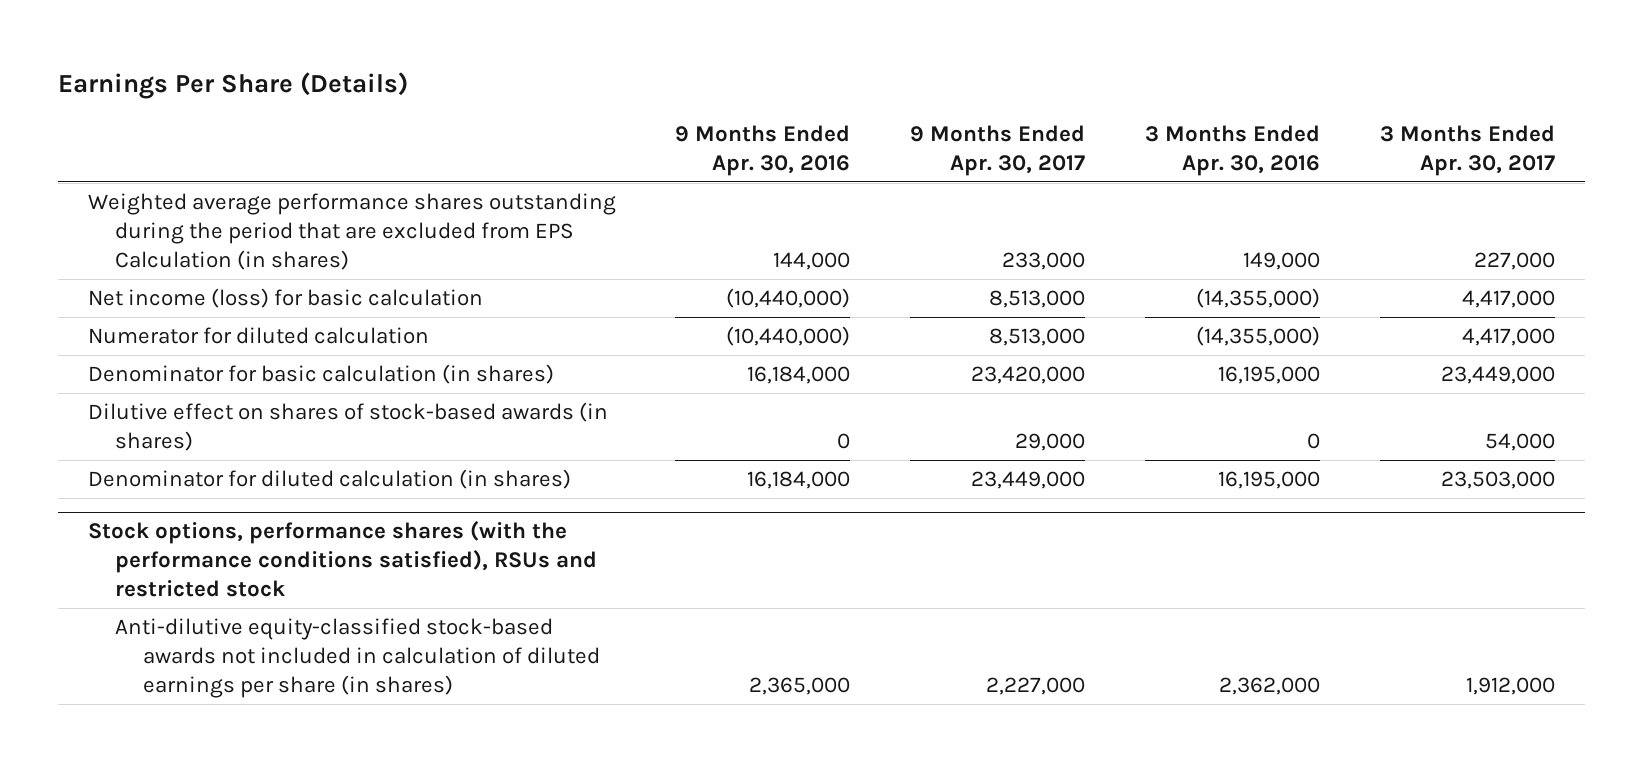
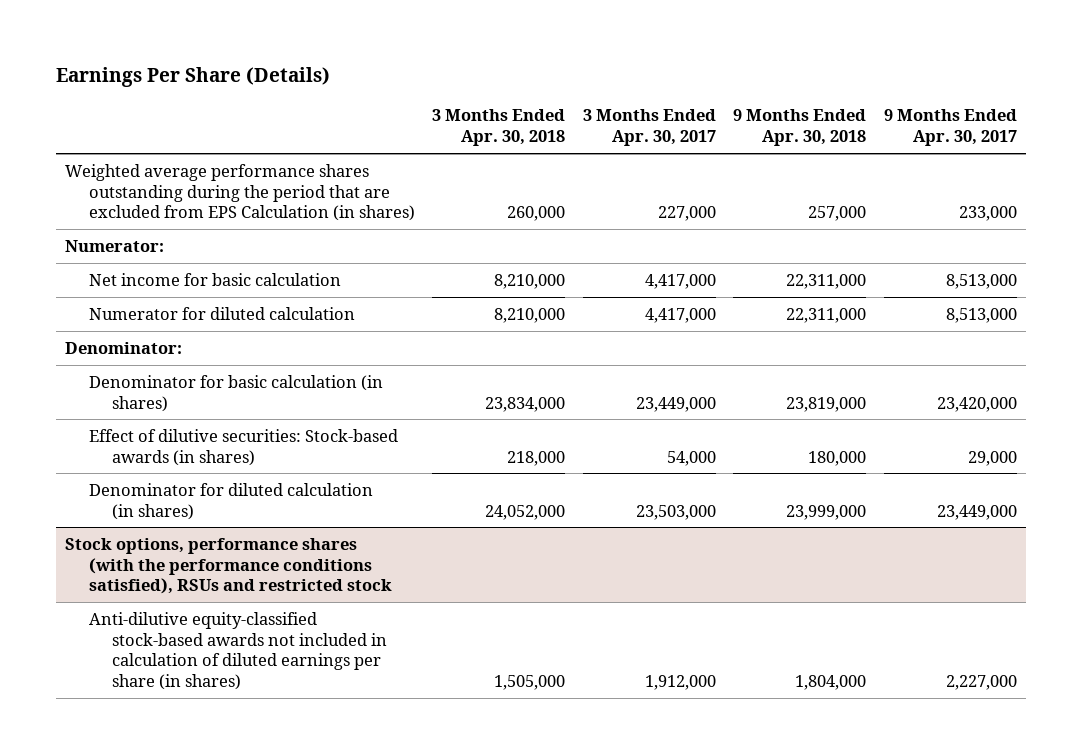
[675,124,851,176] 9 Months Ended Apr. 30, 2016 -> none
[1145,124,1321,176] 3 Months Ended Apr. 30, 2016 -> none
none -> [432,109,566,147] 3 Months Ended Apr. 30, 2018
none -> [733,109,867,147] 9 Months Ended Apr. 30, 2018
none -> [65,239,165,252] Numerator:
[87,288,483,309] Net income (loss) for basic calculation -> [88,272,341,286] Net income for basic calculation
none -> [65,341,183,354] Denominator:
[87,402,608,451] Dilutive effect on shares of stock-based awards (in shares) -> [88,428,398,466] Effect of dilutive securities: Stock-based awards (in shares)

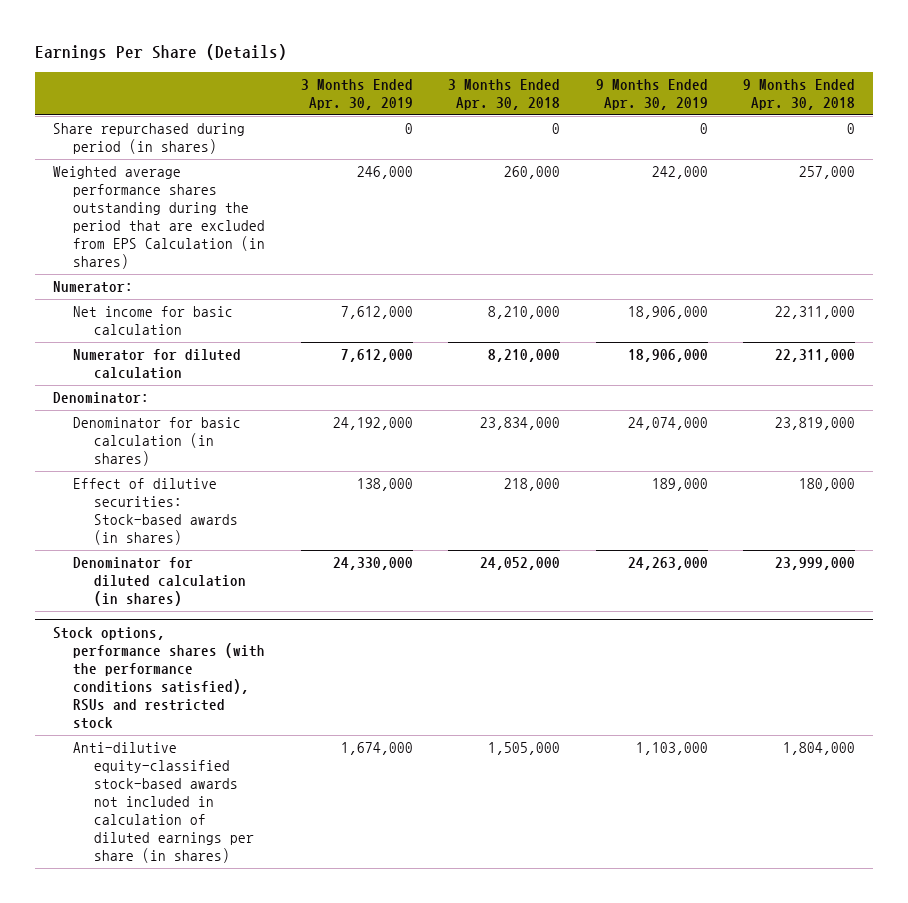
[582,109,716,147] 3 Months Ended Apr. 30, 2017 -> none
[884,109,1018,147] 9 Months Ended Apr. 30, 2017 -> none
none -> [300,78,413,110] 3 Months Ended Apr. 30, 2019
none -> [595,78,708,110] 9 Months Ended Apr. 30, 2019
none -> [52,123,245,155] Share repurchased during period (in shares)

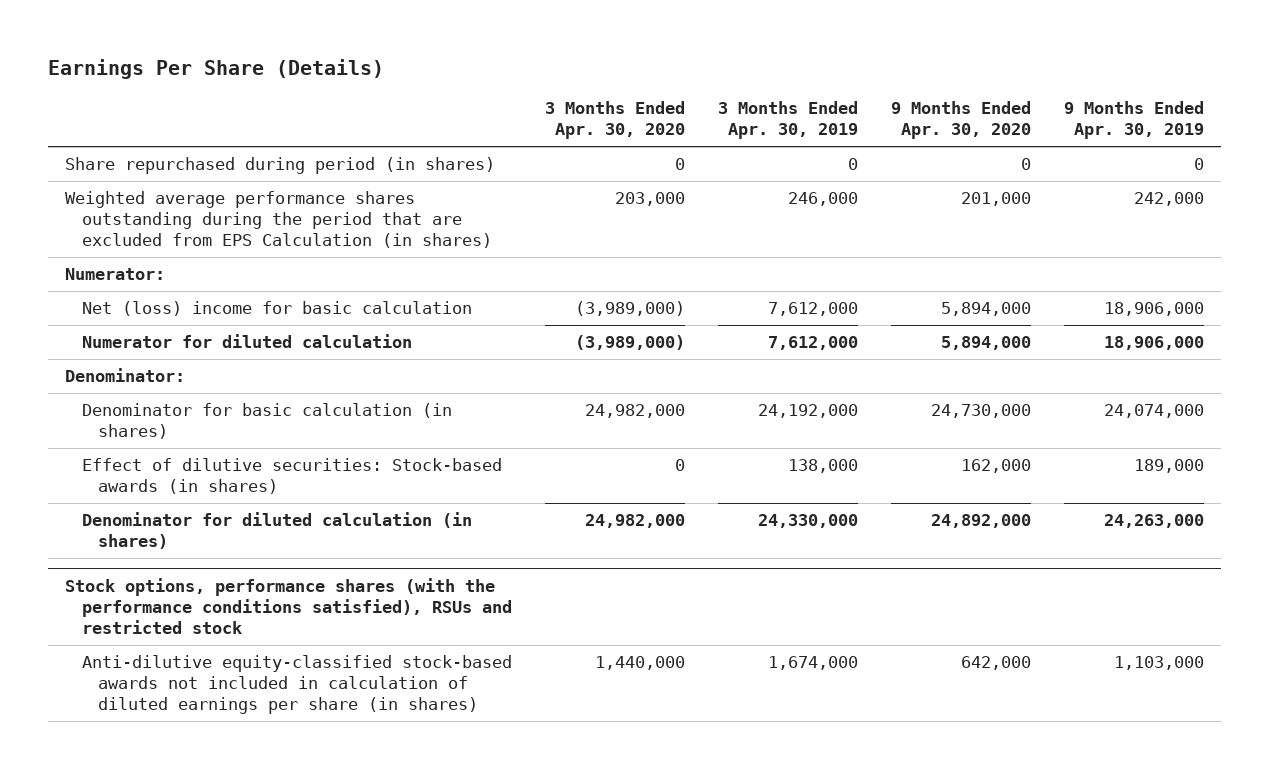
[448,78,561,110] 3 Months Ended Apr. 30, 2018 -> none
[743,78,856,110] 9 Months Ended Apr. 30, 2018 -> none
none -> [544,101,685,140] 3 Months Ended Apr. 30, 2020
none -> [890,101,1031,140] 9 Months Ended Apr. 30, 2020
[73,306,234,336] Net income for basic calculation -> [81,300,472,316] Net (loss) income for basic calculation

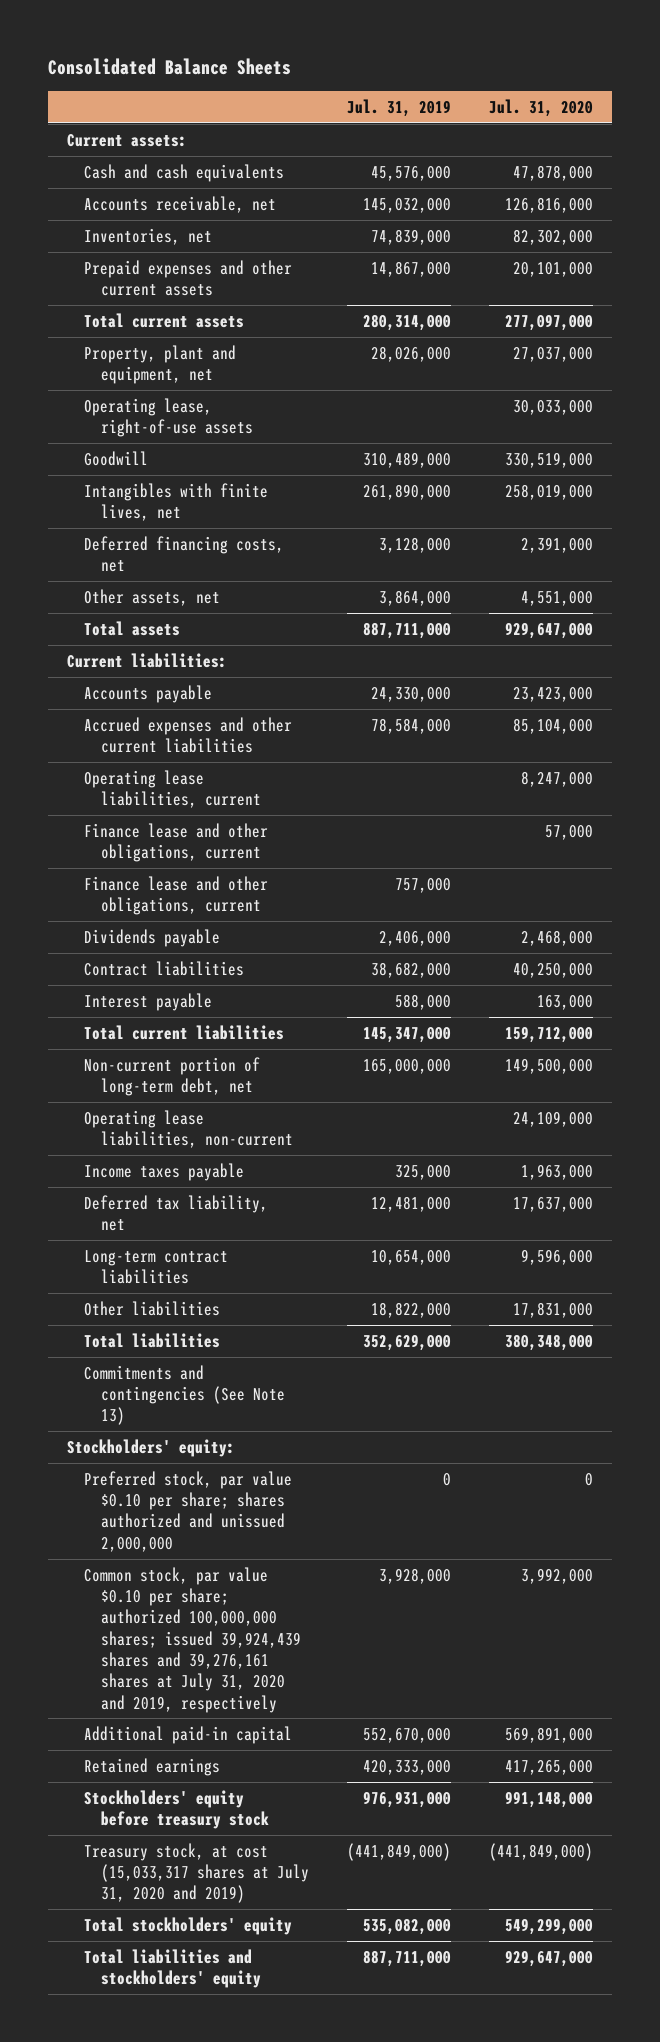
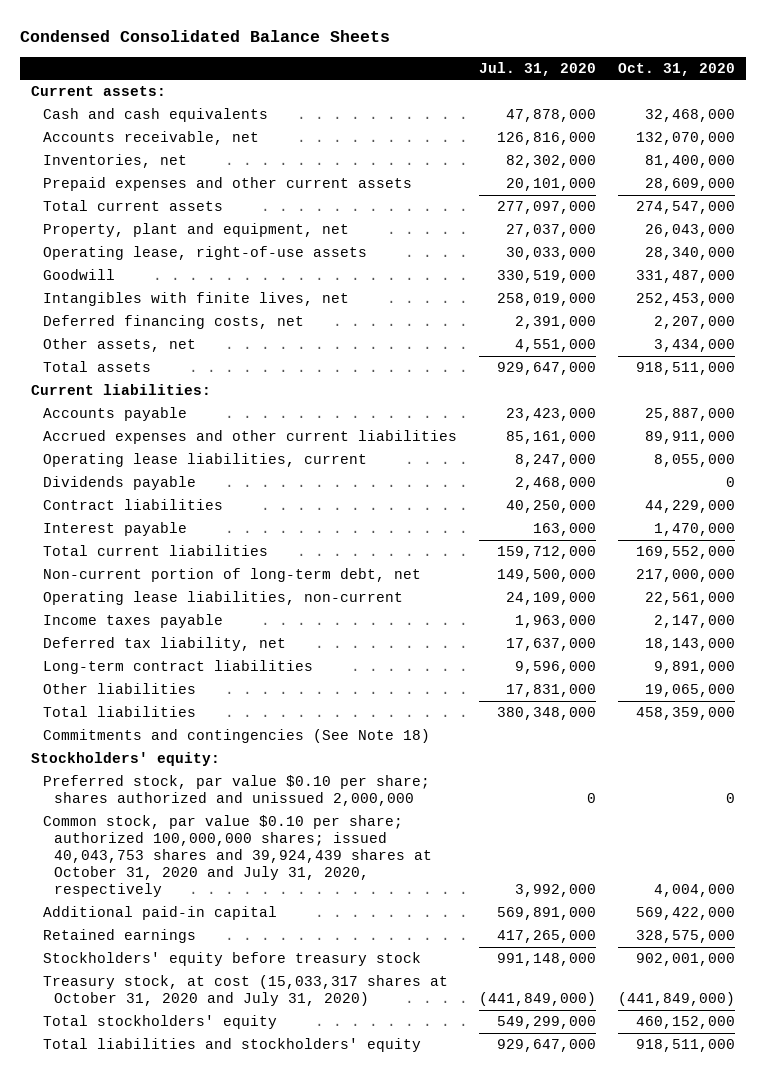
[48,58,292,76] Consolidated Balance Sheets -> [19,30,390,43] Condensed Consolidated Balance Sheets
[347,99,452,118] Jul. 31, 2019 -> none
none -> [618,62,736,76] Oct. 31, 2020
[512,717,593,734] 85,104,000 -> [505,431,596,445] 85,161,000
[84,822,269,863] Finance lease and other obligations, current -> none
[84,875,269,916] Finance lease and other obligations, current -> none
[84,1364,286,1426] Commitments and contingencies (See Note 13) -> [42,729,430,744] Commitments and contingencies (See Note 18)
[84,1566,302,1713] Common stock, par value $0.10 per share; authorized 100,000,000 shares; issued 39,924,439 shares and 39,276,161 shares at July 31, 2020 and 2019, respectively -> [42,815,433,898] Common stock, par value $0.10 per share; authorized 100,000,000 shares; issued 40,043,753 shares and 39,924,439 shares at October 31, 2020 and July 31, 2020, respectively
[84,1842,310,1904] Treasury stock, at cost (15,033,317 shares at July 31, 2020 and 2019) -> [42,975,448,1007] Treasury stock, at cost (15,033,317 shares at October 31, 2020 and July 31, 2020)

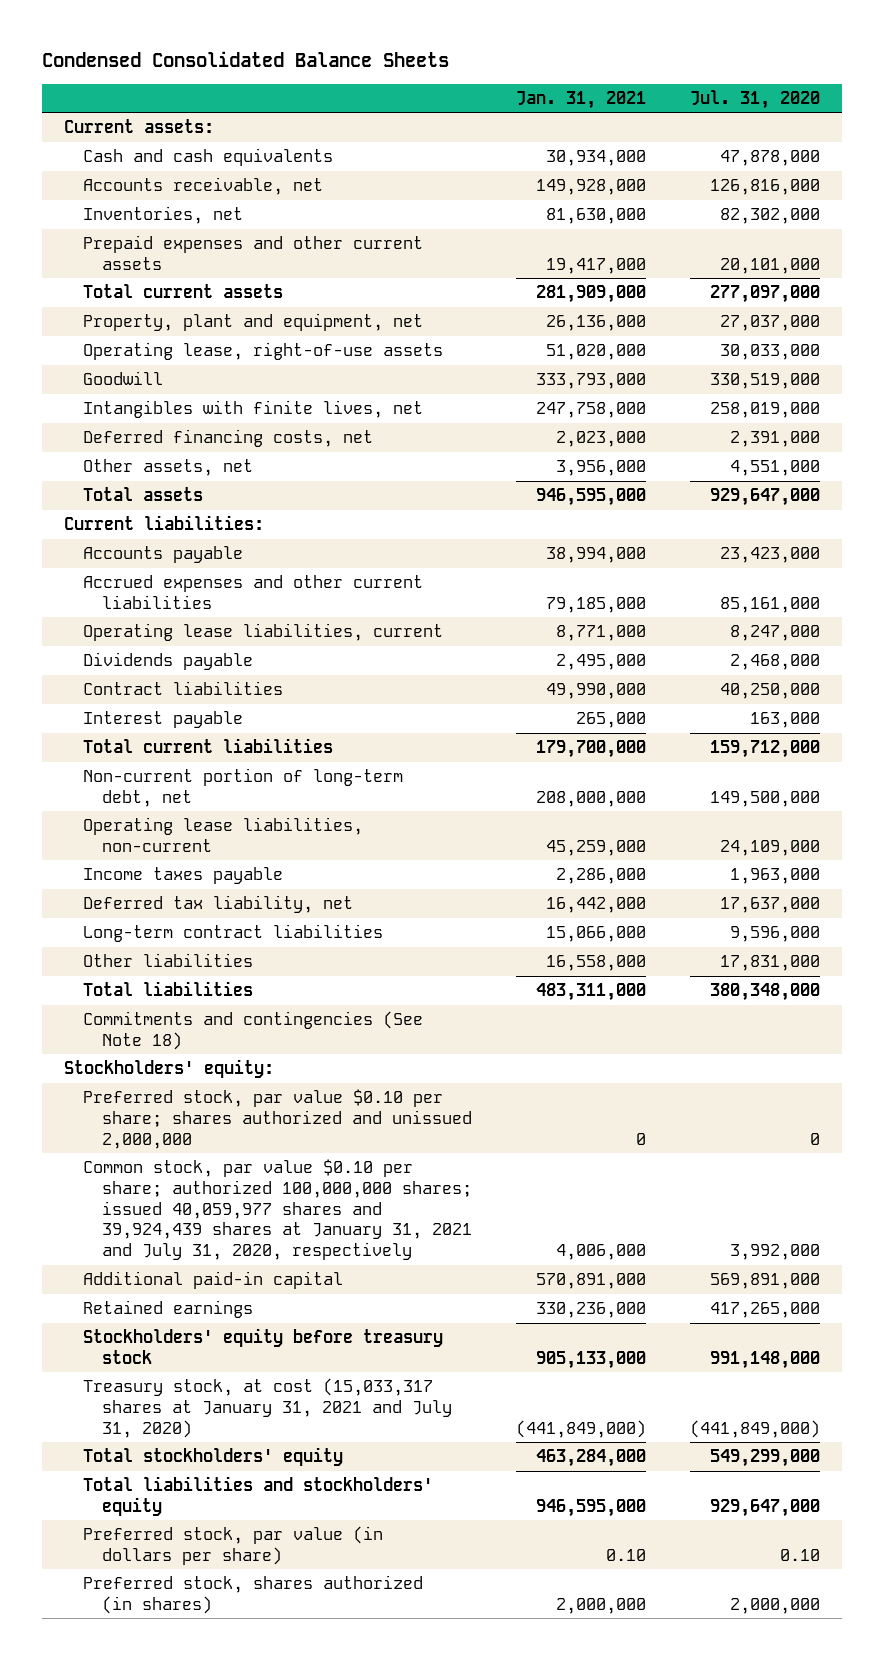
[618,62,736,76] Oct. 31, 2020 -> none
none -> [515,90,646,109] Jan. 31, 2021
[42,815,433,898] Common stock, par value $0.10 per share; authorized 100,000,000 shares; issued 40,043,753 shares and 39,924,439 shares at October 31, 2020 and July 31, 2020, respectively -> [82,1159,472,1261] Common stock, par value $0.10 per share; authorized 100,000,000 shares; issued 40,059,977 shares and 39,924,439 shares at January 31, 2021 and July 31, 2020, respectively
[42,975,448,1007] Treasury stock, at cost (15,033,317 shares at October 31, 2020 and July 31, 2020) -> [82,1378,452,1438] Treasury stock, at cost (15,033,317 shares at January 31, 2021 and July 31, 2020)
none -> [82,1526,383,1565] Preferred stock, par value (in dollars per share)
none -> [82,1575,423,1614] Preferred stock, shares authorized (in shares)

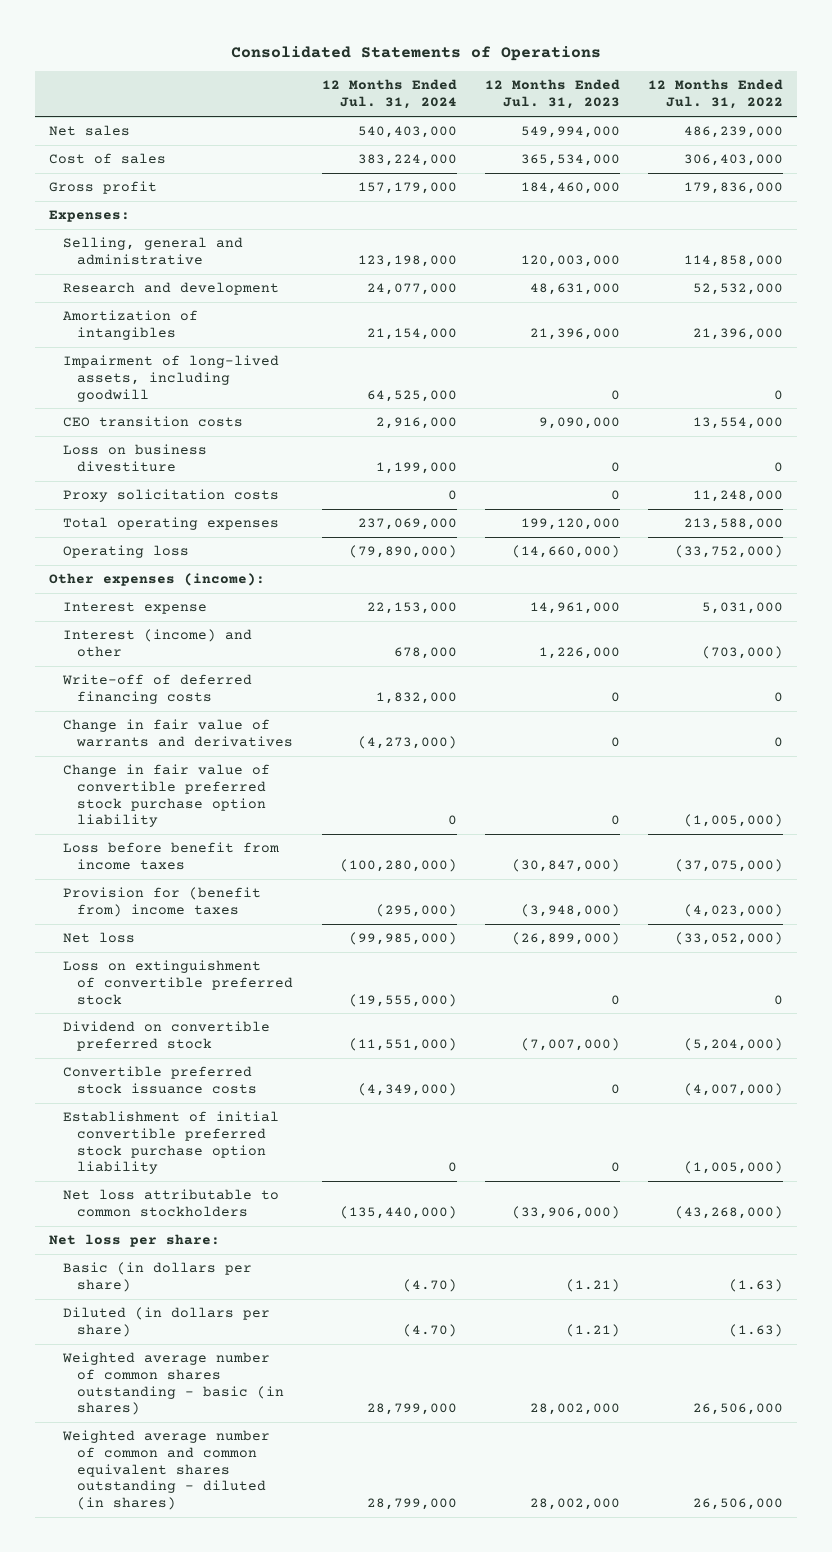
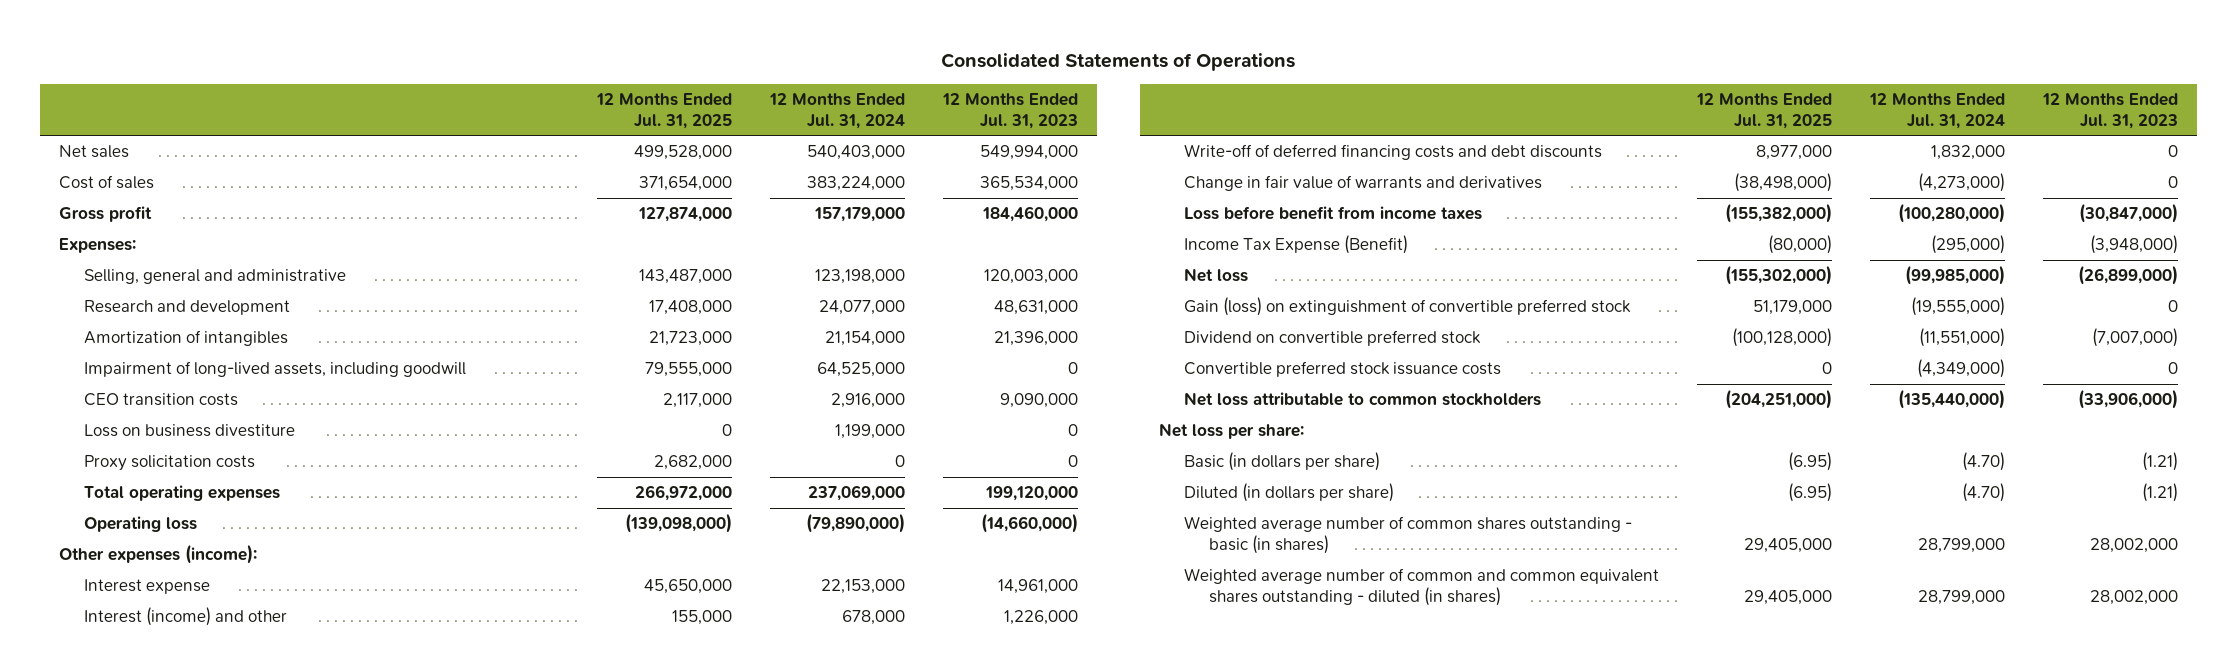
[647,79,783,110] 12 Months Ended Jul. 31, 2022 -> none
none -> [596,92,733,129] 12 Months Ended Jul. 31, 2025
[62,674,253,704] Write-off of deferred financing costs -> [1183,144,1602,161] Write-off of deferred financing costs and debt discounts
[63,764,271,828] Change in fair value of convertible preferred stock purchase option liability -> none
[63,887,262,917] Provision for (benefit from) income taxes -> [1183,235,1408,255] Income Tax Expense (Benefit)
[63,960,294,1005] Loss on extinguishment of convertible preferred stock -> [1183,297,1631,317] Gain (loss) on extinguishment of convertible preferred stock
[63,1111,280,1175] Establishment of initial convertible preferred stock purchase option liability -> none

